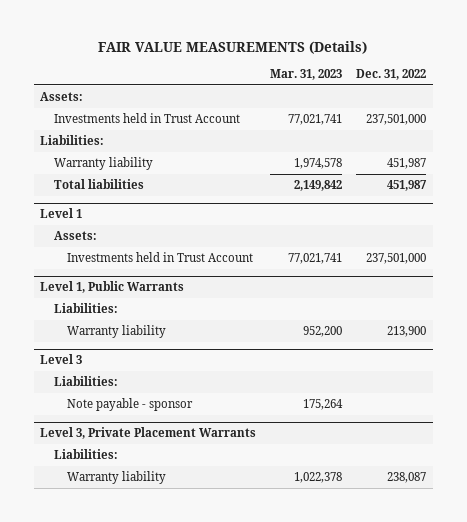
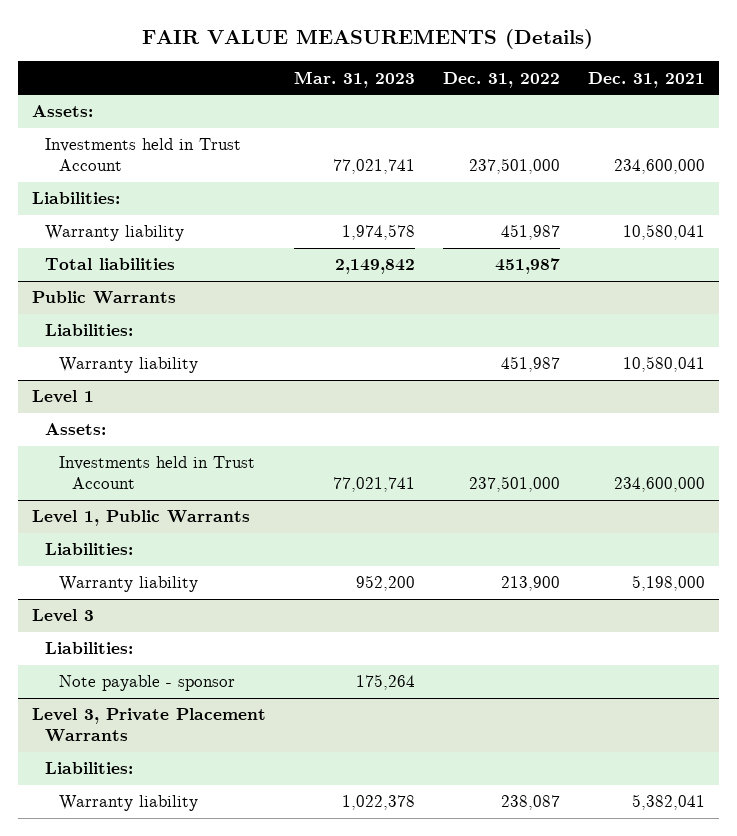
none -> [588,71,706,88] Dec. 31, 2021
none -> [31,291,176,305] Public Warrants
none -> [45,324,134,337] Liabilities:
none -> [58,357,198,374] Warranty liability

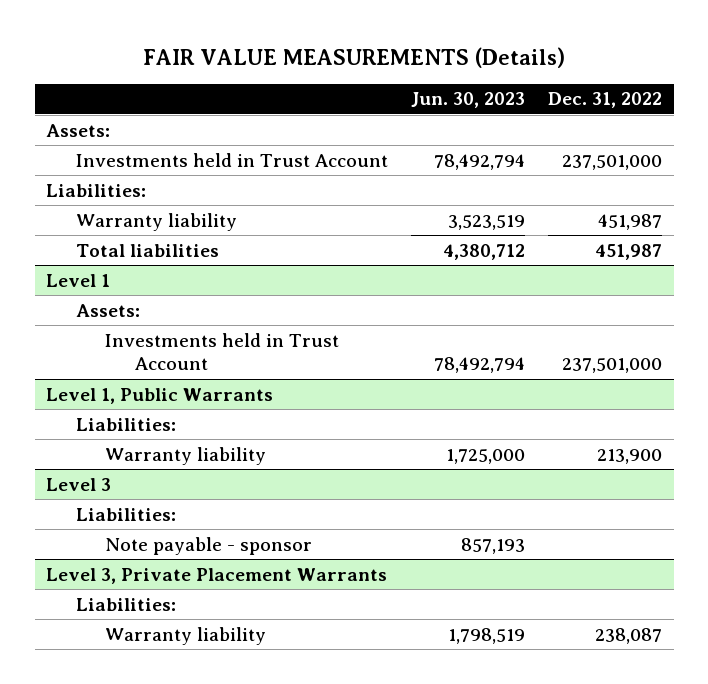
[293,70,415,88] Mar. 31, 2023 -> none
[588,71,706,88] Dec. 31, 2021 -> none
none -> [410,92,525,109] Jun. 30, 2023
[31,291,176,305] Public Warrants -> none
[45,324,134,337] Liabilities: -> none
[58,357,198,374] Warranty liability -> none

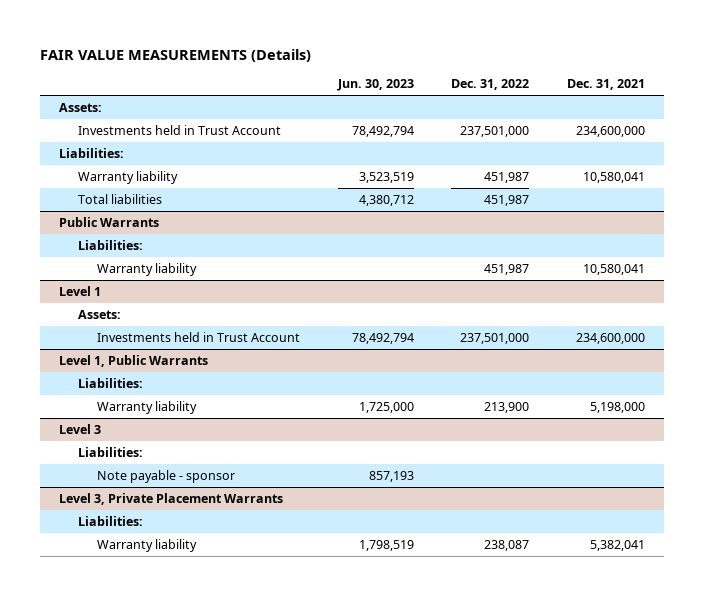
none -> [567,79,646,91] Dec. 31, 2021
none -> [58,216,159,227] Public Warrants
none -> [77,239,143,250] Liabilities:
none -> [96,262,197,276] Warranty liability

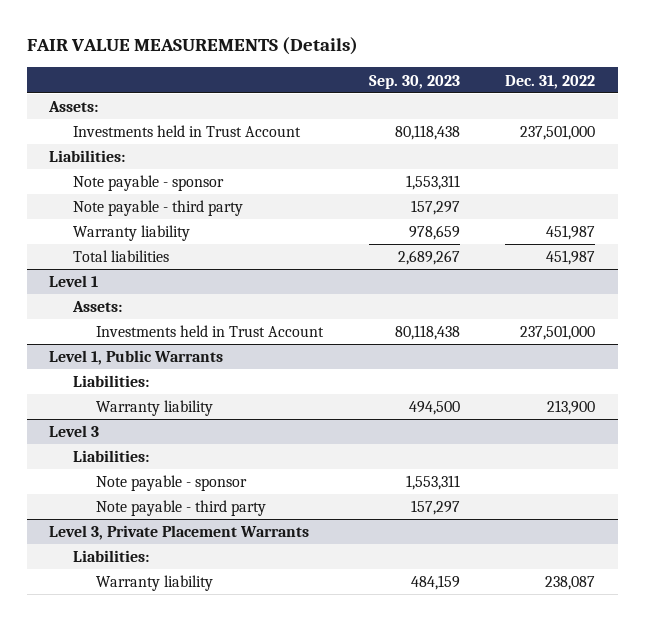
[336,79,414,92] Jun. 30, 2023 -> none
[567,79,646,91] Dec. 31, 2021 -> none
none -> [368,74,460,89] Sep. 30, 2023
none -> [72,175,224,192] Note payable - sponsor
none -> [72,200,243,217] Note payable - third party
[58,216,159,227] Public Warrants -> none
[77,239,143,250] Liabilities: -> none
[96,262,197,276] Warranty liability -> none
none -> [96,500,267,517] Note payable - third party

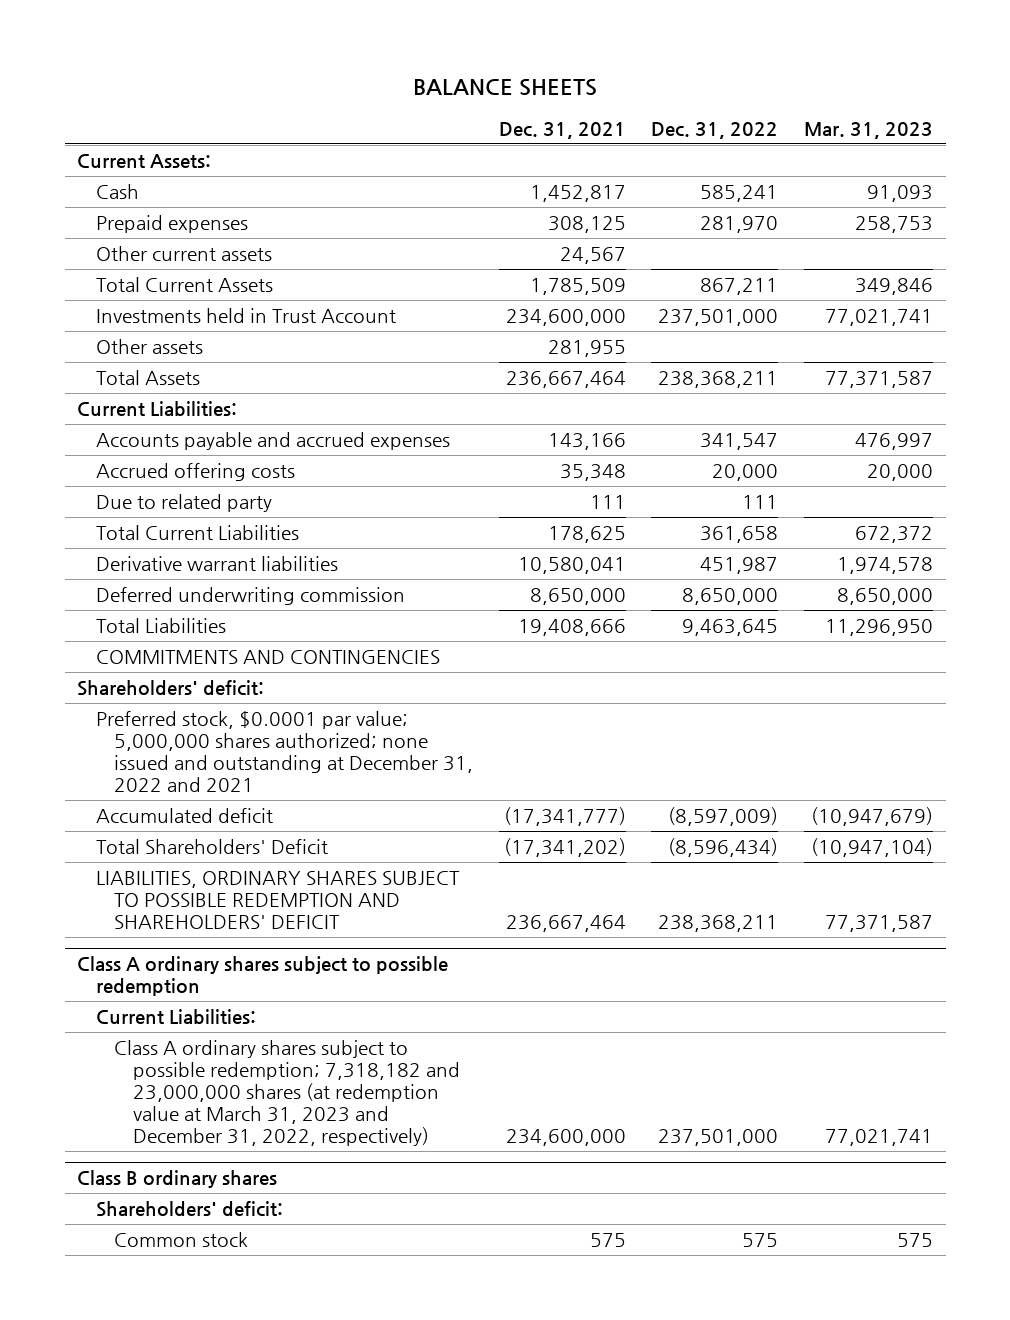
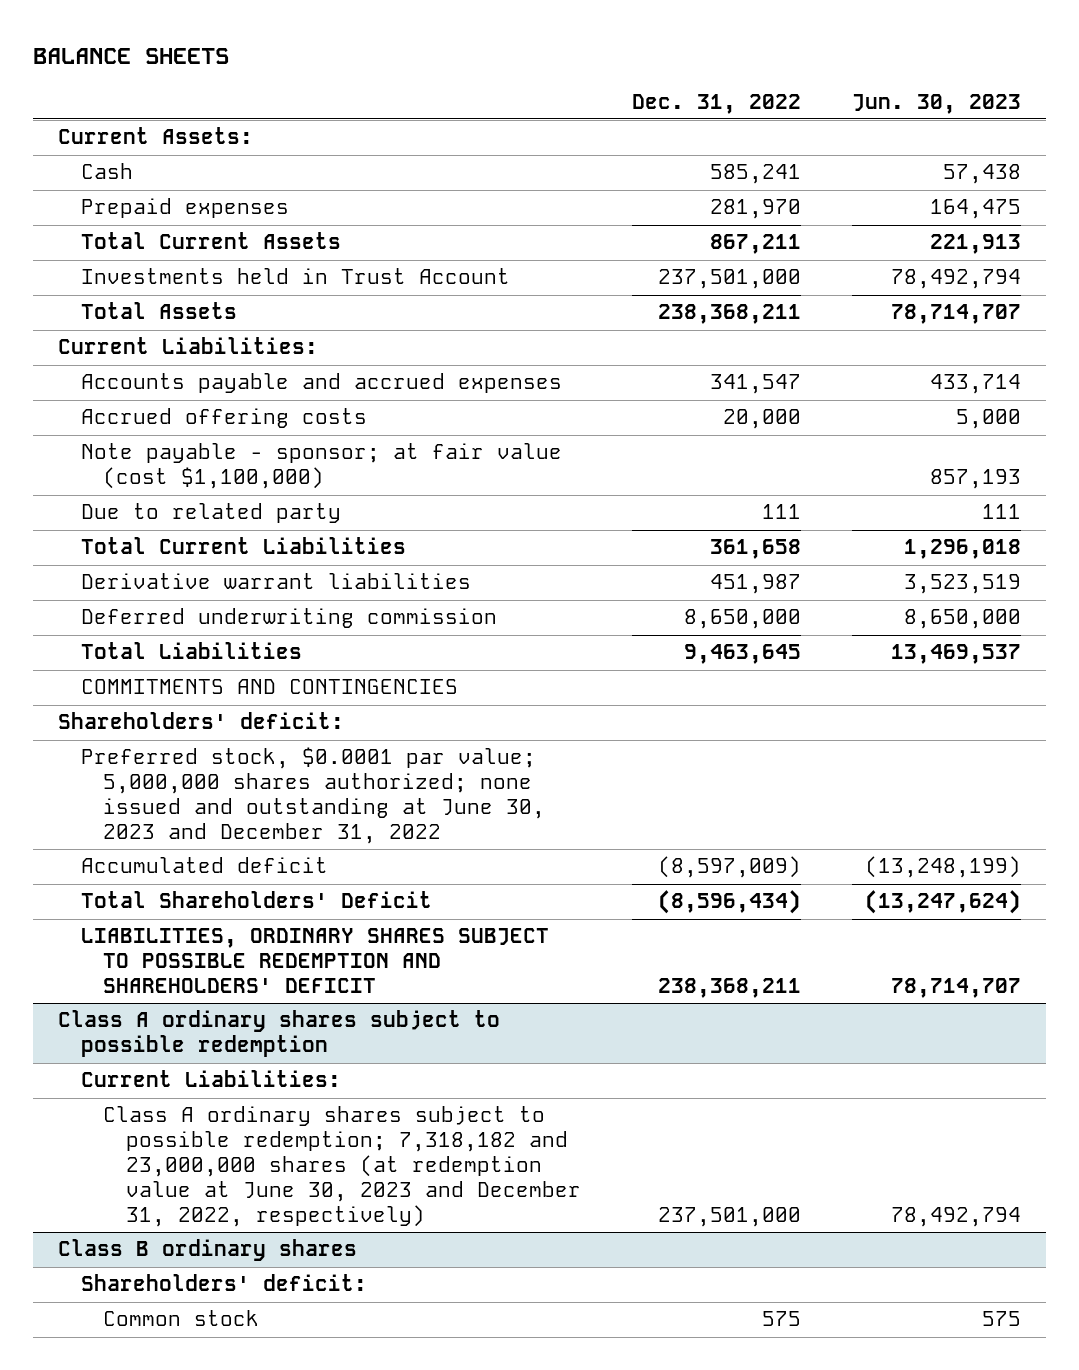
[498,121,626,139] Dec. 31, 2021 -> none
[803,121,933,139] Mar. 31, 2023 -> none
none -> [851,93,1021,114] Jun. 30, 2023
[95,246,272,262] Other current assets -> none
[95,339,203,355] Other assets -> none
none -> [80,443,562,490] Note payable - sponsor; at fair value (cost $1,100,000)
[95,711,474,793] Preferred stock, $0.0001 par value; 5,000,000 shares authorized; none issued and outstanding at December 31, 2022 and 2021 -> [80,747,546,844] Preferred stock, $0.0001 par value; 5,000,000 shares authorized; none issued and outstanding at June 30, 2023 and December 31, 2022
[114,1040,460,1147] Class A ordinary shares subject to possible redemption; 7,318,182 and 23,000,000 shares (at redemption value at March 31, 2023 and December 31, 2022, respectively) -> [103,1106,581,1227] Class A ordinary shares subject to possible redemption; 7,318,182 and 23,000,000 shares (at redemption value at June 30, 2023 and December 31, 2022, respectively)

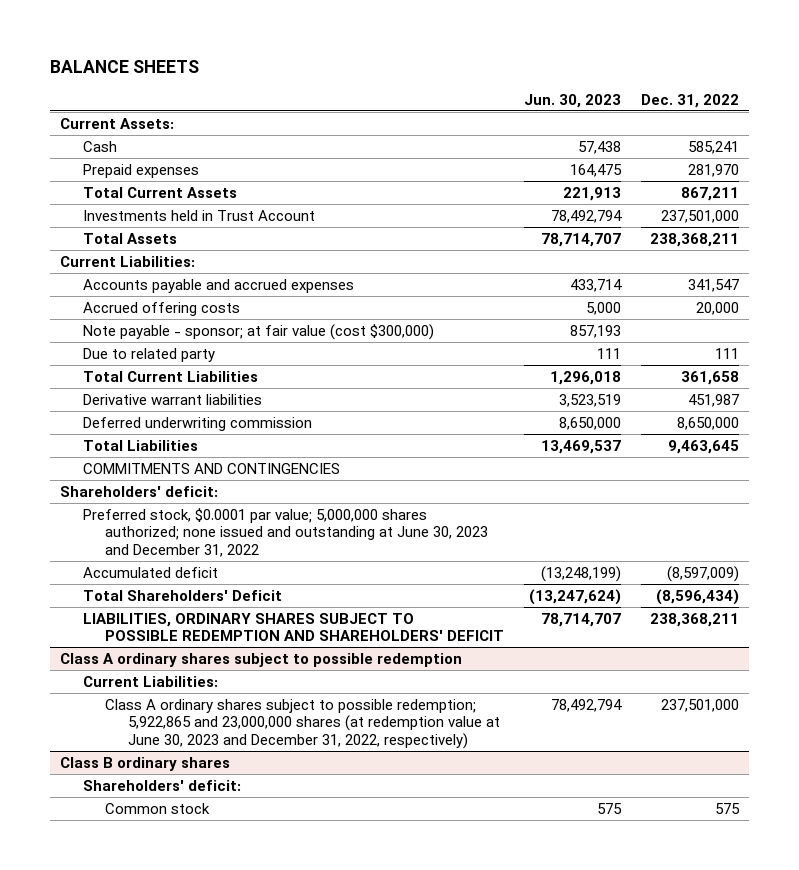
[80,443,562,490] Note payable - sponsor; at fair value (cost $1,100,000) -> [82,323,434,340] Note payable - sponsor; at fair value (cost $300,000)
[103,1106,581,1227] Class A ordinary shares subject to possible redemption; 7,318,182 and 23,000,000 shares (at redemption value at June 30, 2023 and December 31, 2022, respectively) -> [105,698,500,750] Class A ordinary shares subject to possible redemption; 5,922,865 and 23,000,000 shares (at redemption value at June 30, 2023 and December 31, 2022, respectively)

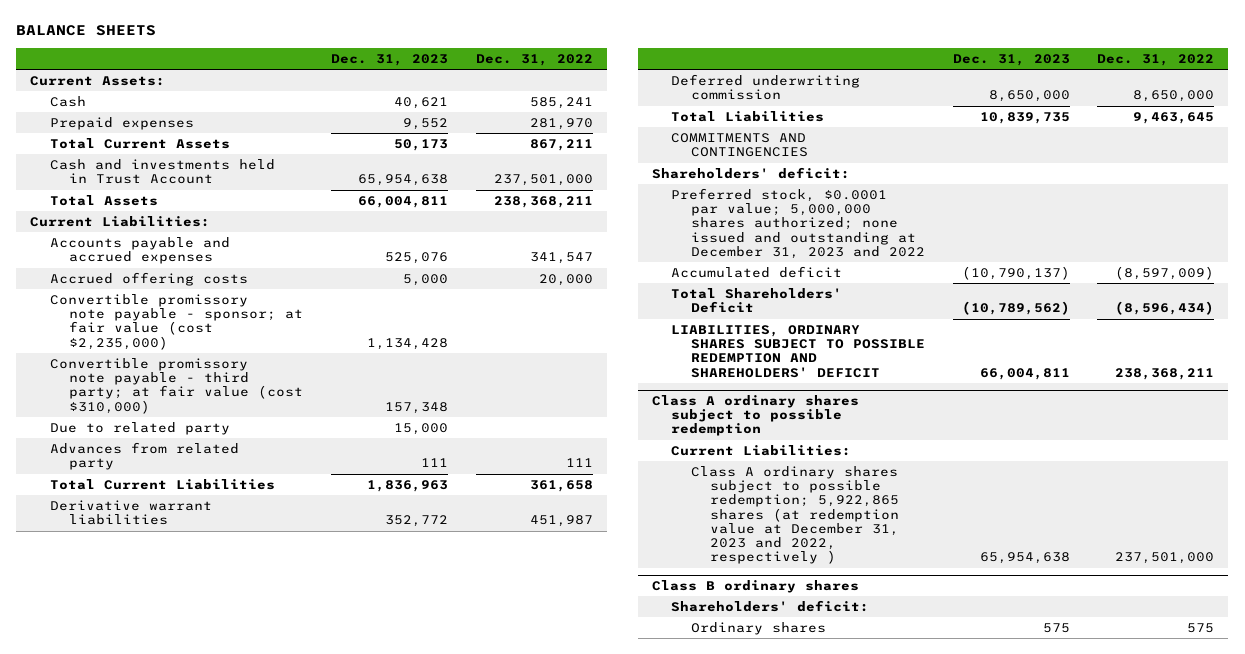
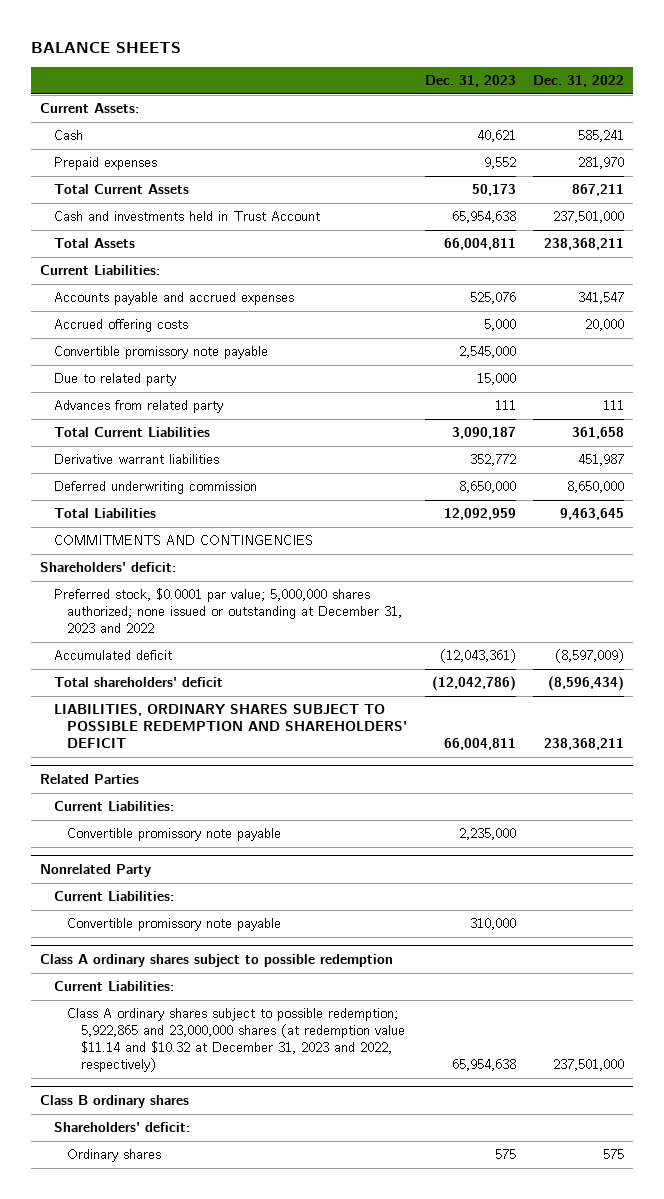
[49,293,304,350] Convertible promissory note payable - sponsor; at fair value (cost $2,235,000) -> none
[49,357,304,414] Convertible promissory note payable - third party; at fair value (cost $310,000) -> none
none -> [53,346,268,360] Convertible promissory note payable
[367,479,449,492] 1,836,963 -> [451,427,516,440] 3,090,187
[979,111,1070,124] 10,839,735 -> [443,508,516,521] 12,092,959
[671,187,925,259] Preferred stock, $0.0001 par value; 5,000,000 shares authorized; none issued and outstanding at December 31, 2023 and 2022 -> [53,588,403,634] Preferred stock, $0.0001 par value; 5,000,000 shares authorized; none issued or outstanding at December 31, 2023 and 2022
[961,265,1070,280] (10,790,137) -> [439,649,516,664] (12,043,361)
[671,287,843,314] Total Shareholders' Deficit -> [53,677,223,688] Total shareholders' deficit
[961,301,1070,316] (10,789,562) -> [431,676,516,692] (12,042,786)
none -> [39,773,139,784] Related Parties
none -> [53,801,174,812] Current Liabilities:
none -> [67,828,282,842] Convertible promissory note payable
none -> [39,863,151,877] Nonrelated Party
none -> [53,891,174,902] Current Liabilities:
none -> [67,918,282,932] Convertible promissory note payable
[690,465,900,565] Class A ordinary shares subject to possible redemption; 5,922,865 shares (at redemption value at December 31, 2023 and 2022, respectively ) -> [67,1008,406,1072] Class A ordinary shares subject to possible redemption; 5,922,865 and 23,000,000 shares (at redemption value $11.14 and $10.32 at December 31, 2023 and 2022, respectively)

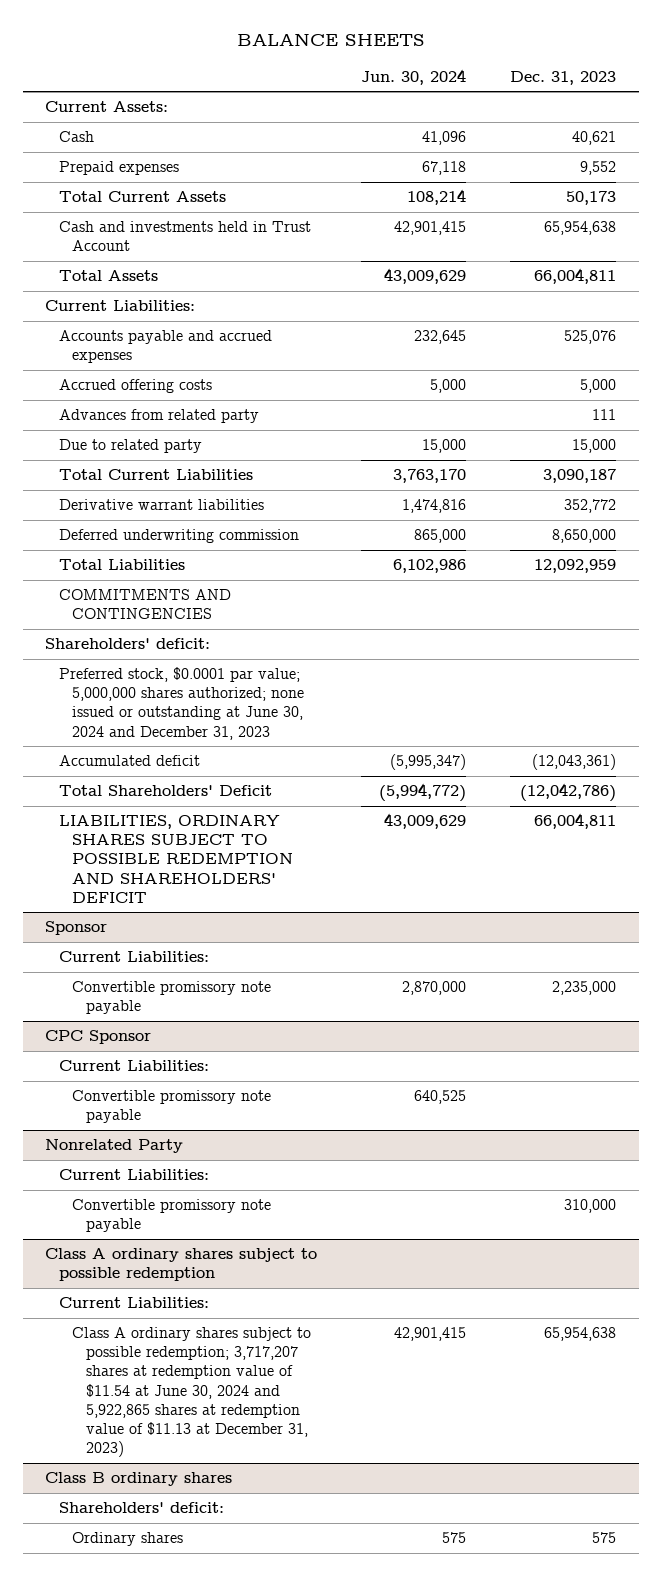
[533,75,625,88] Dec. 31, 2022 -> none
none -> [361,68,467,85] Jun. 30, 2024
[53,346,268,360] Convertible promissory note payable -> none
[53,373,176,387] Due to related party -> [58,439,202,454] Due to related party
[53,588,403,634] Preferred stock, $0.0001 par value; 5,000,000 shares authorized; none issued or outstanding at December 31, 2023 and 2022 -> [58,667,305,740] Preferred stock, $0.0001 par value; 5,000,000 shares authorized; none issued or outstanding at June 30, 2024 and December 31, 2023
[53,677,223,688] Total shareholders' deficit -> [58,785,272,797] Total Shareholders' Deficit
[39,773,139,784] Related Parties -> none
none -> [44,921,107,936] Sponsor
none -> [44,1030,151,1045] CPC Sponsor
none -> [58,1060,209,1072] Current Liabilities:
none -> [72,1090,272,1124] Convertible promissory note payable
[67,1008,406,1072] Class A ordinary shares subject to possible redemption; 5,922,865 and 23,000,000 shares (at redemption value $11.14 and $10.32 at December 31, 2023 and 2022, respectively) -> [72,1327,312,1458] Class A ordinary shares subject to possible redemption; 3,717,207 shares at redemption value of $11.54 at June 30, 2024 and 5,922,865 shares at redemption value of $11.13 at December 31, 2023)

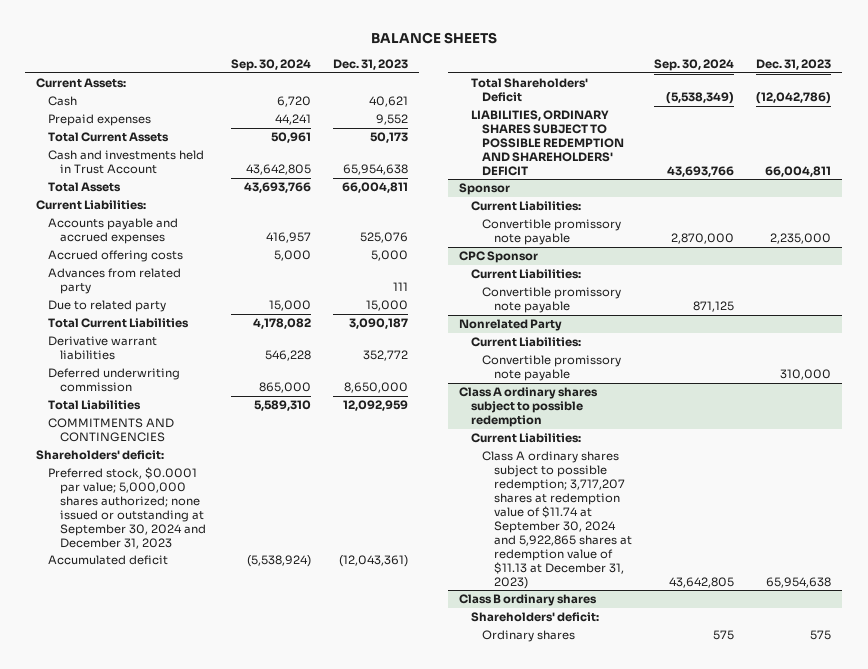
[361,68,467,85] Jun. 30, 2024 -> none
none -> [231,58,312,71] Sep. 30, 2024
[58,667,305,740] Preferred stock, $0.0001 par value; 5,000,000 shares authorized; none issued or outstanding at June 30, 2024 and December 31, 2023 -> [47,467,206,549] Preferred stock, $0.0001 par value; 5,000,000 shares authorized; none issued or outstanding at September 30, 2024 and December 31, 2023
[72,1327,312,1458] Class A ordinary shares subject to possible redemption; 3,717,207 shares at redemption value of $11.54 at June 30, 2024 and 5,922,865 shares at redemption value of $11.13 at December 31, 2023) -> [482,451,633,589] Class A ordinary shares subject to possible redemption; 3,717,207 shares at redemption value of $11.74 at September 30, 2024 and 5,922,865 shares at redemption value of $11.13 at December 31, 2023)

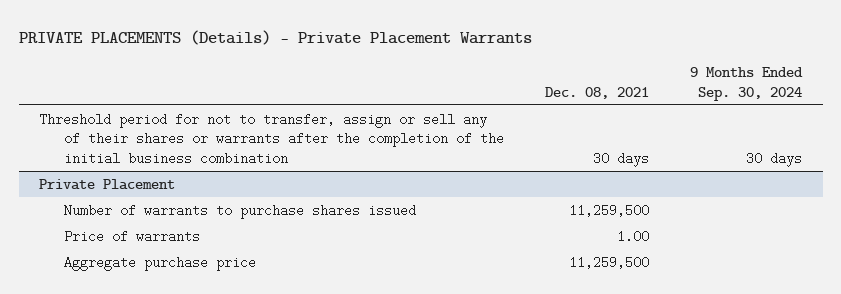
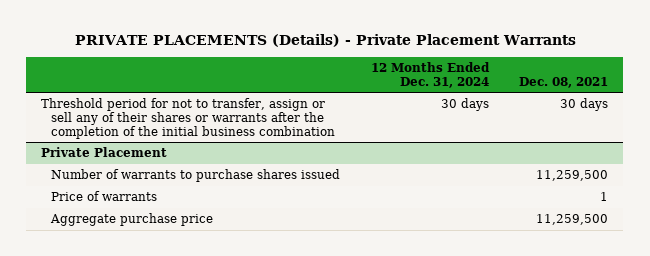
[690,66,804,101] 9 Months Ended Sep. 30, 2024 -> none
none -> [370,61,490,88] 12 Months Ended Dec. 31, 2024
[617,229,650,243] 1.00 -> [600,192,609,202] 1

